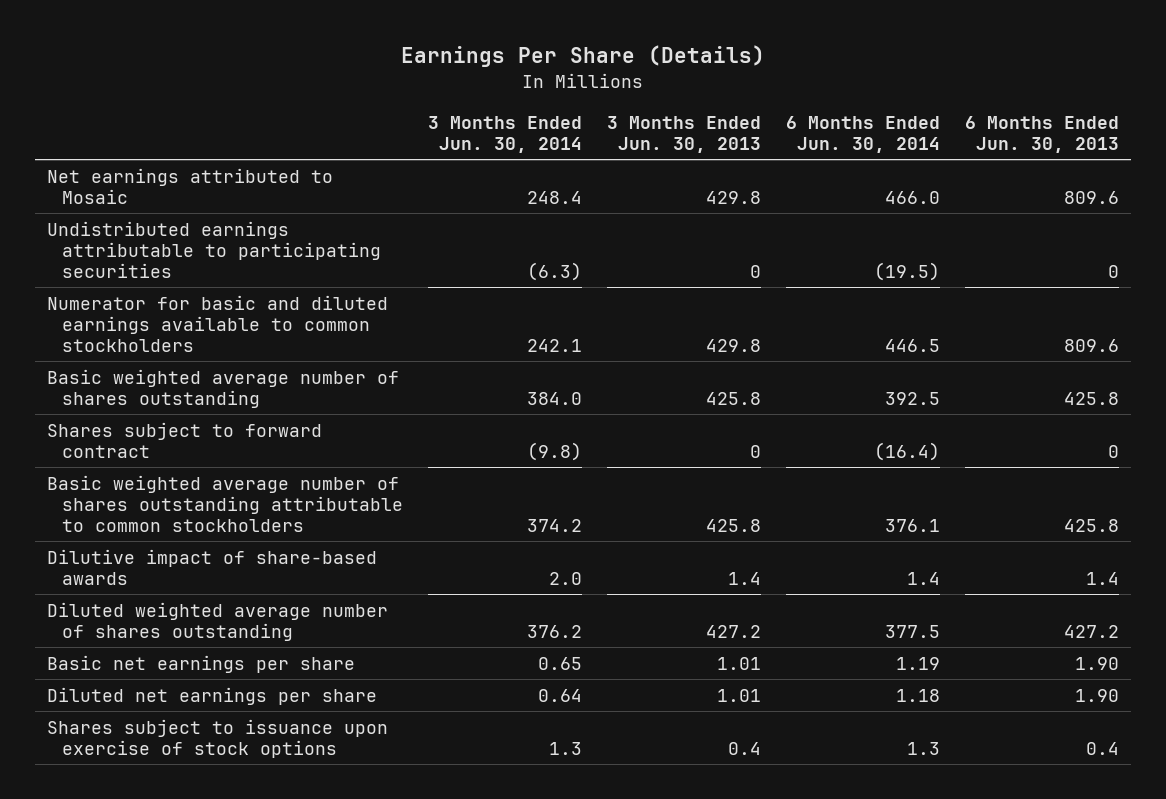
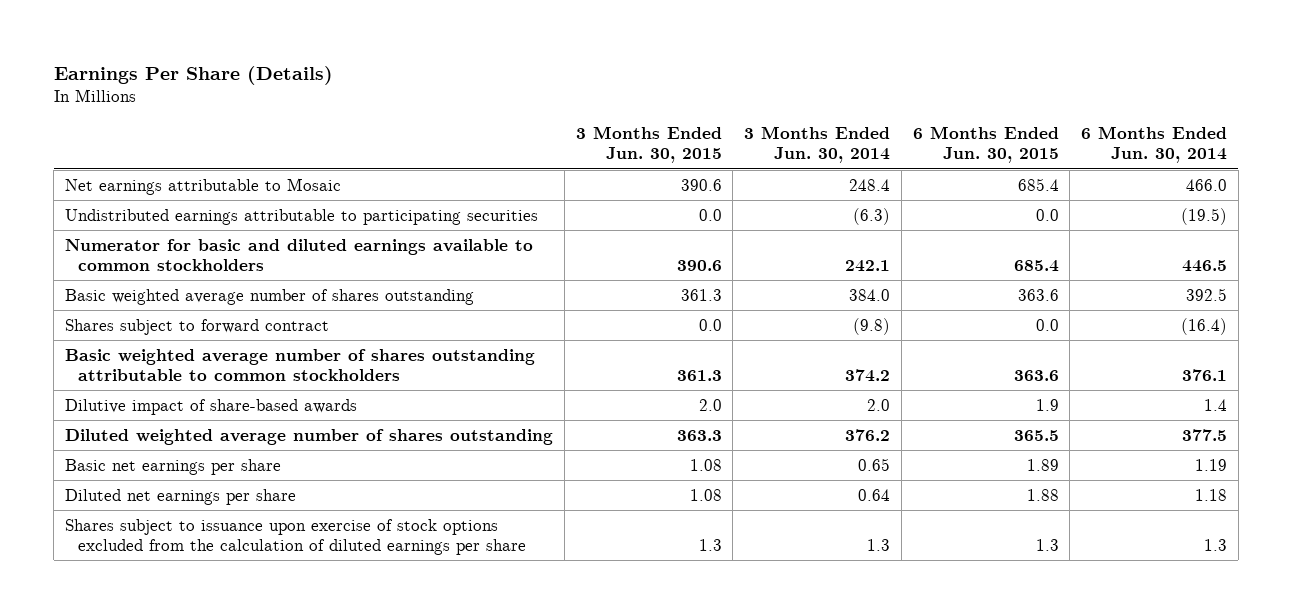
[606,115,761,153] 3 Months Ended Jun. 30, 2013 -> none
[964,115,1119,153] 6 Months Ended Jun. 30, 2013 -> none
none -> [575,126,722,164] 3 Months Ended Jun. 30, 2015
none -> [912,126,1059,164] 6 Months Ended Jun. 30, 2015
[47,167,334,204] Net earnings attributed to Mosaic -> [65,177,342,195] Net earnings attributable to Mosaic
[47,718,389,758] Shares subject to issuance upon exercise of stock options -> [65,518,526,555] Shares subject to issuance upon exercise of stock options excluded from the calculation of diluted earnings per share

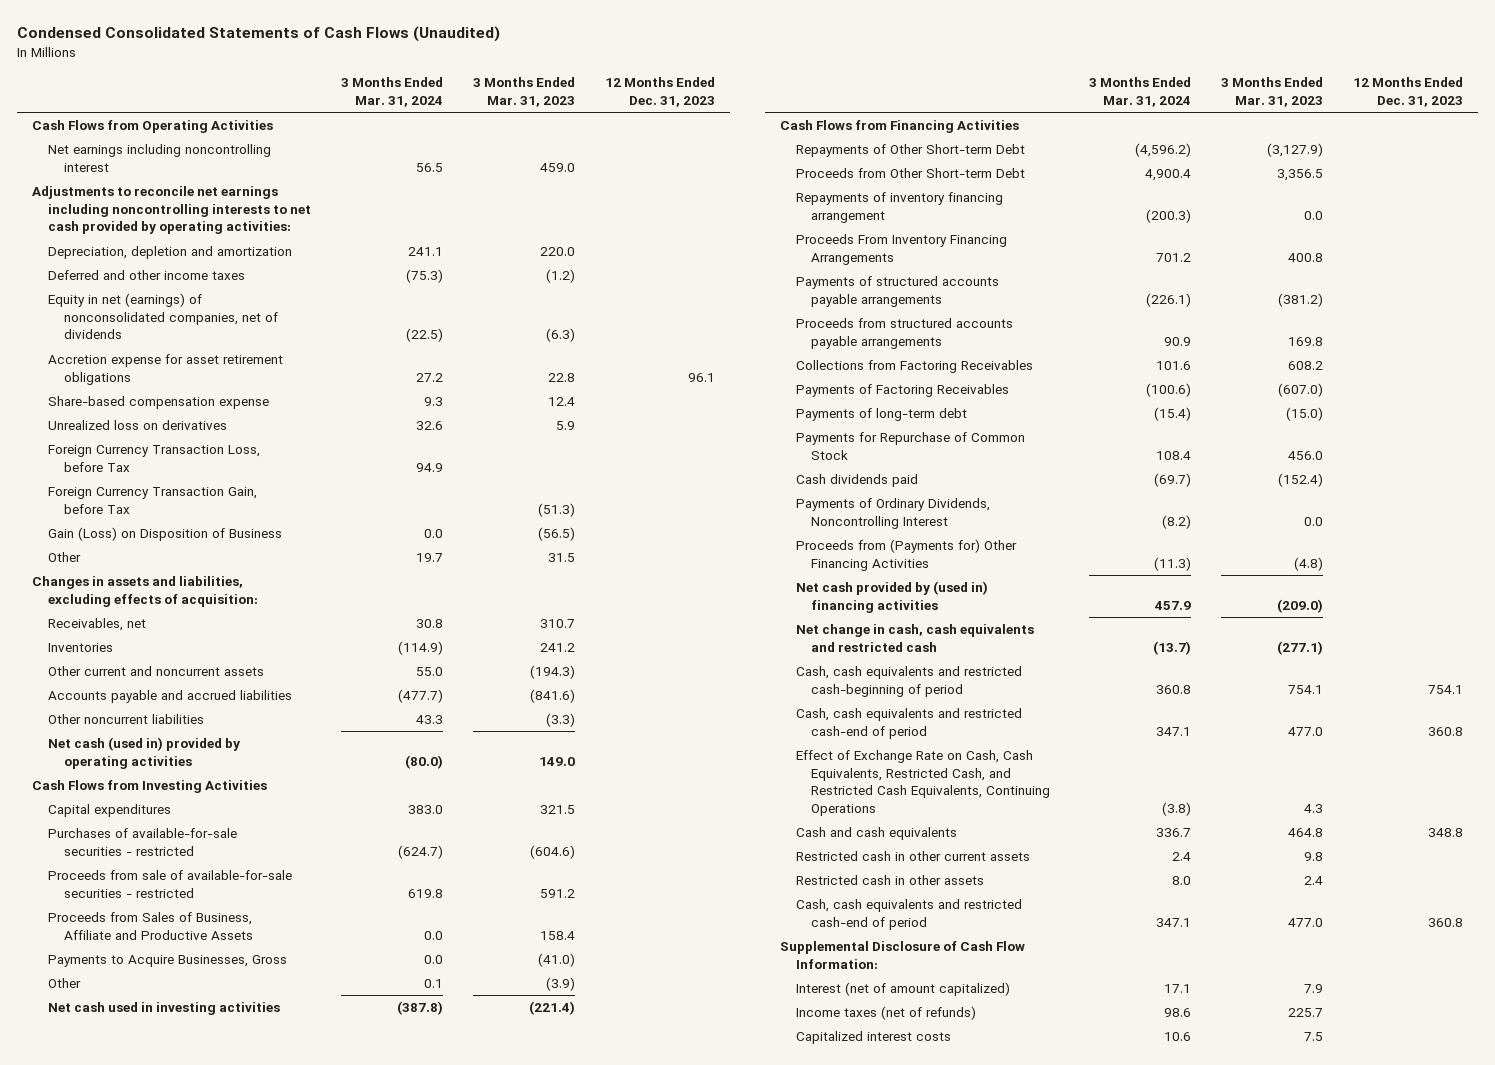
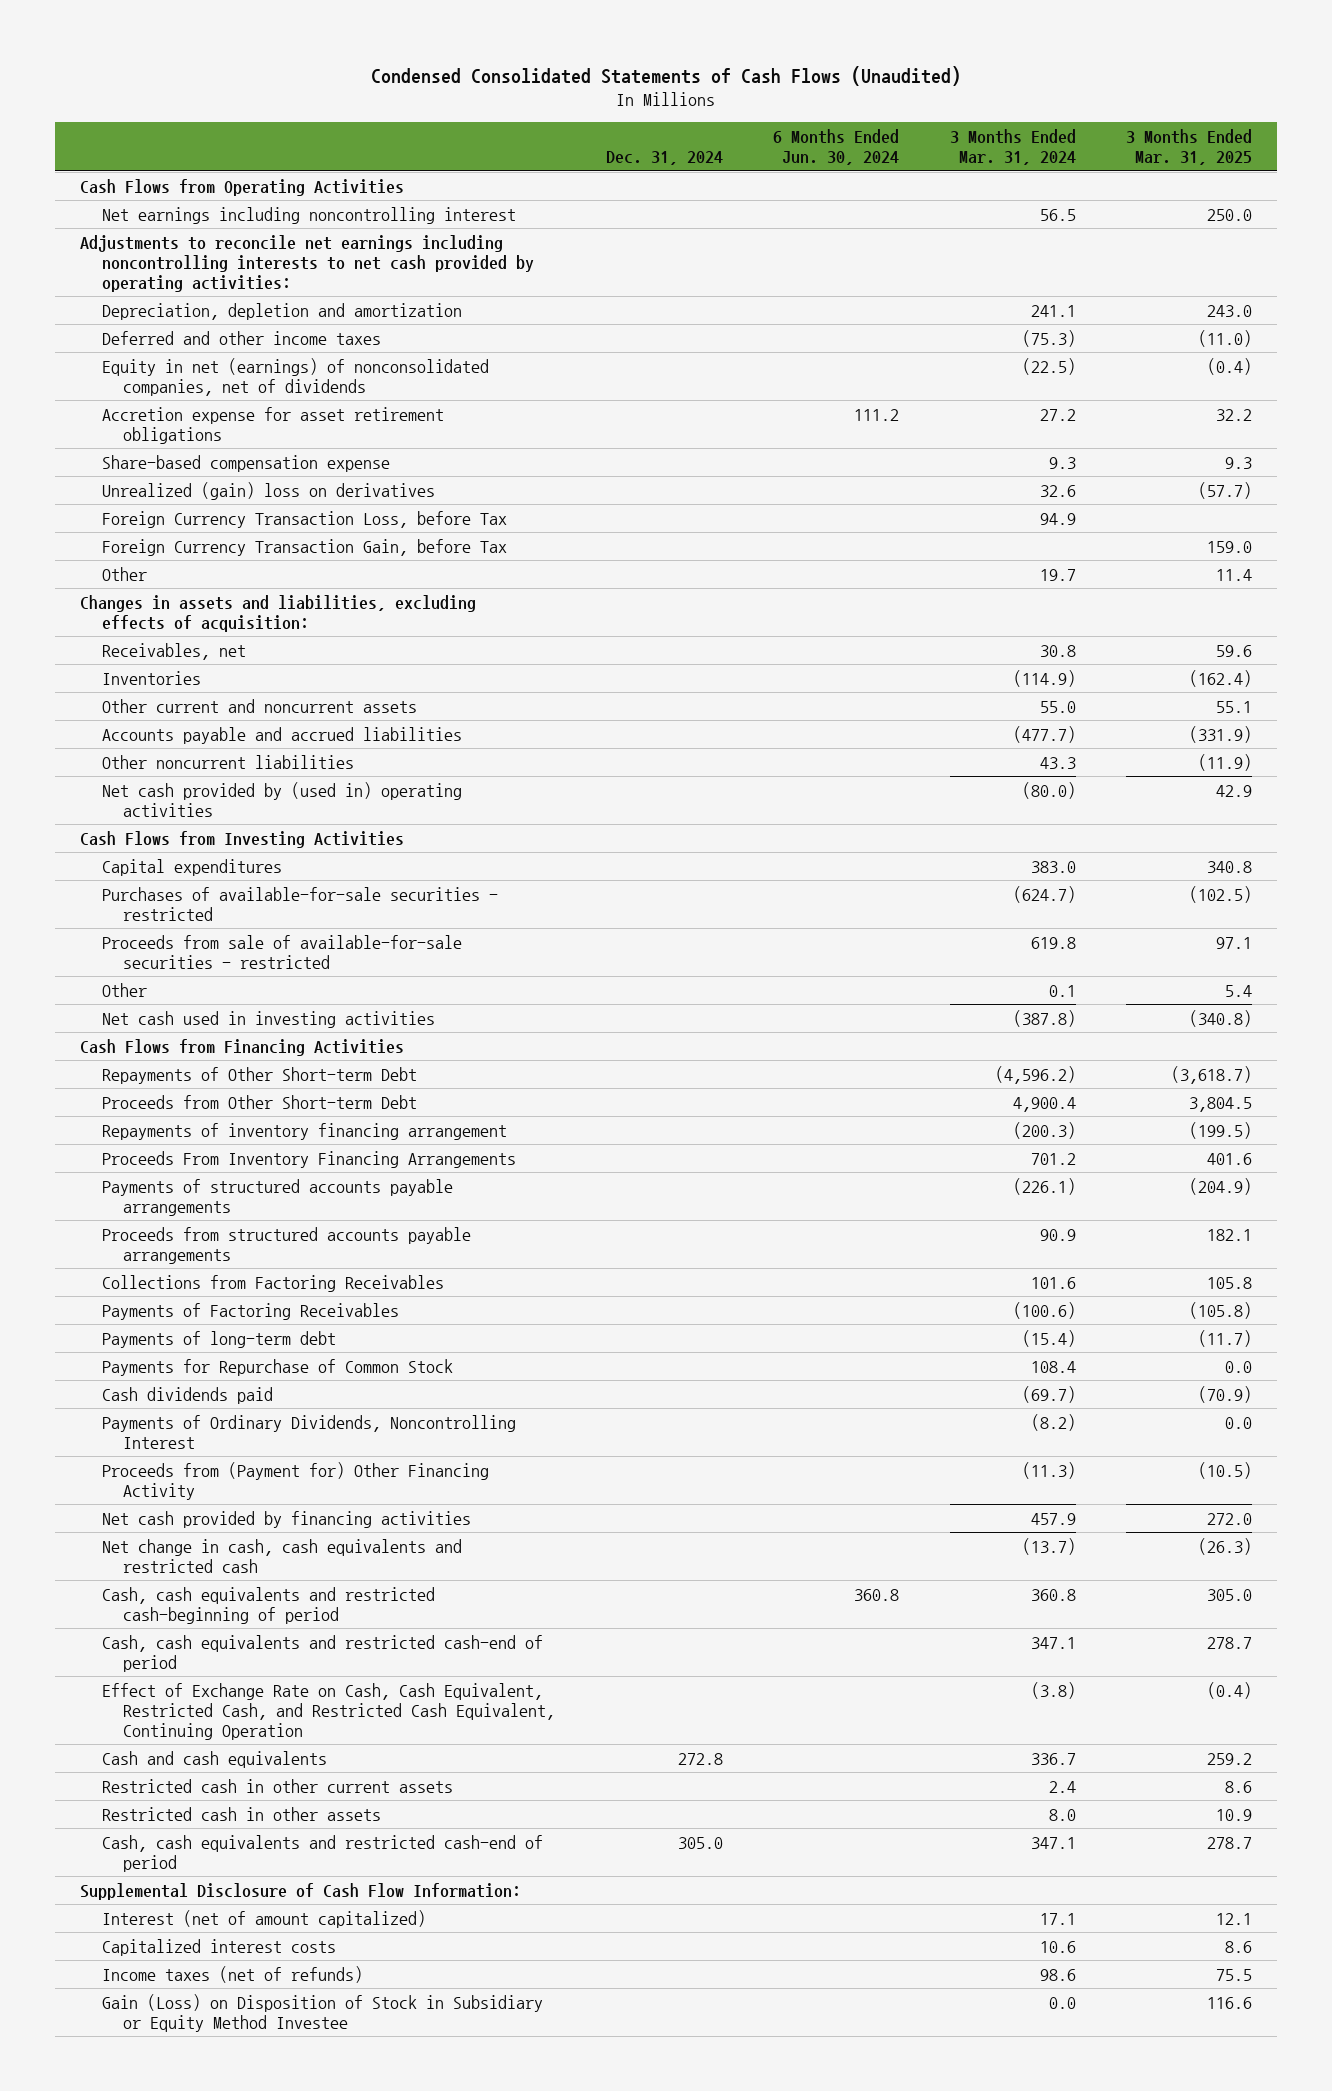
[473,77,576,107] 3 Months Ended Mar. 31, 2023 -> none
[605,77,716,107] 12 Months Ended Dec. 31, 2023 -> none
none -> [605,151,723,166] Dec. 31, 2024
none -> [773,128,900,166] 6 Months Ended Jun. 30, 2024
none -> [1126,128,1253,166] 3 Months Ended Mar. 31, 2025
[48,420,228,431] Unrealized loss on derivatives -> [101,481,435,500] Unrealized (gain) loss on derivatives
[48,527,283,542] Gain (Loss) on Disposition of Business -> none
[48,737,241,769] Net cash (used in) provided by operating activities -> [101,781,462,817] Net cash provided by (used in) operating activities
[48,912,253,940] Proceeds from Sales of Business, Affiliate and Productive Assets -> none
[48,955,288,968] Payments to Acquire Businesses, Gross -> none
[795,539,1017,571] Proceeds from (Payments for) Other Financing Activities -> [101,1461,489,1500] Proceeds from (Payment for) Other Financing Activity
[795,581,988,613] Net cash provided by (used in) financing activities -> [101,1510,471,1528] Net cash provided by financing activities
[795,750,1051,816] Effect of Exchange Rate on Cash, Cash Equivalents, Restricted Cash, and Restricted Cash Equivalents, Continuing Operations -> [101,1682,556,1740] Effect of Exchange Rate on Cash, Cash Equivalent, Restricted Cash, and Restricted Cash Equivalent, Continuing Operation
[795,1006,976,1021] Income taxes (net of refunds) -> [101,1965,363,1983] Income taxes (net of refunds)
none -> [101,1993,543,2032] Gain (Loss) on Disposition of Stock in Subsidiary or Equity Method Investee

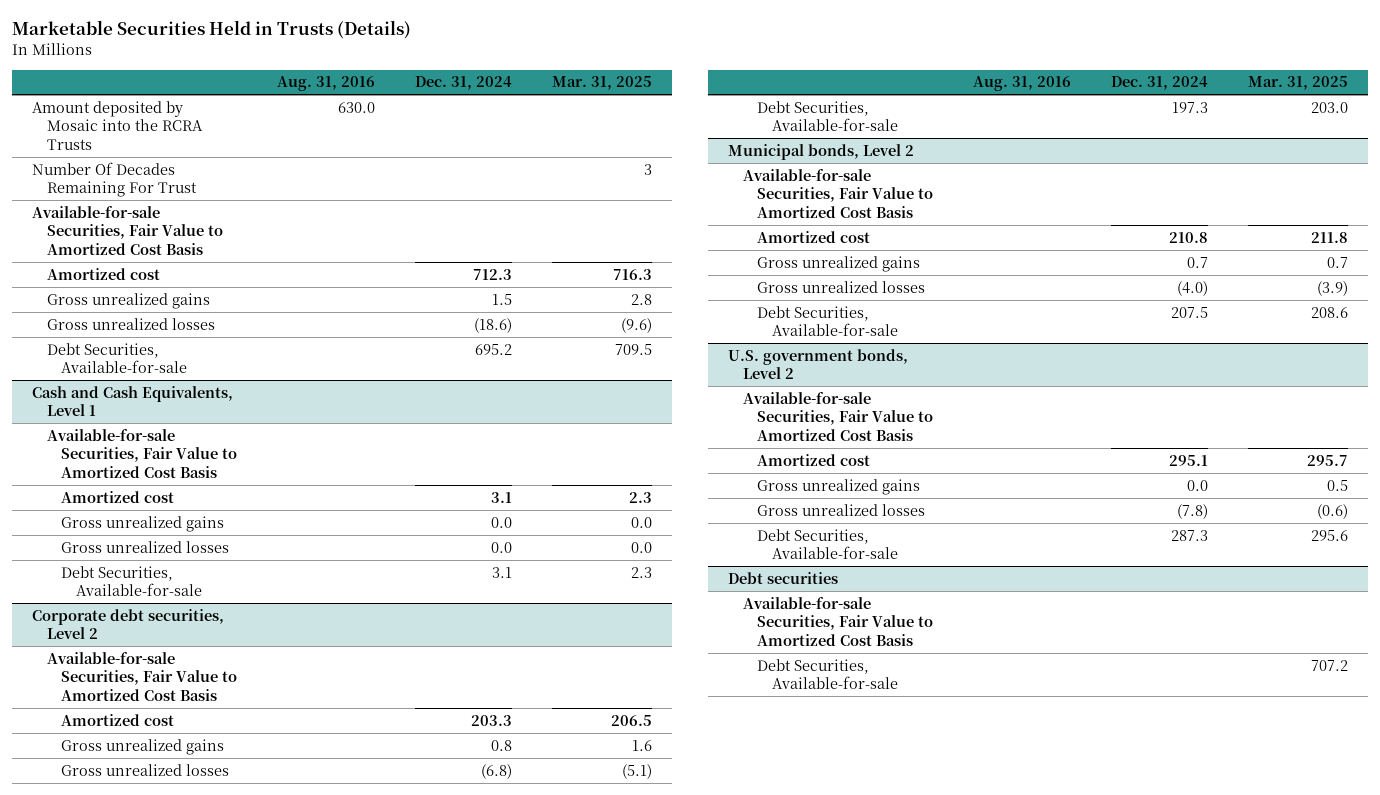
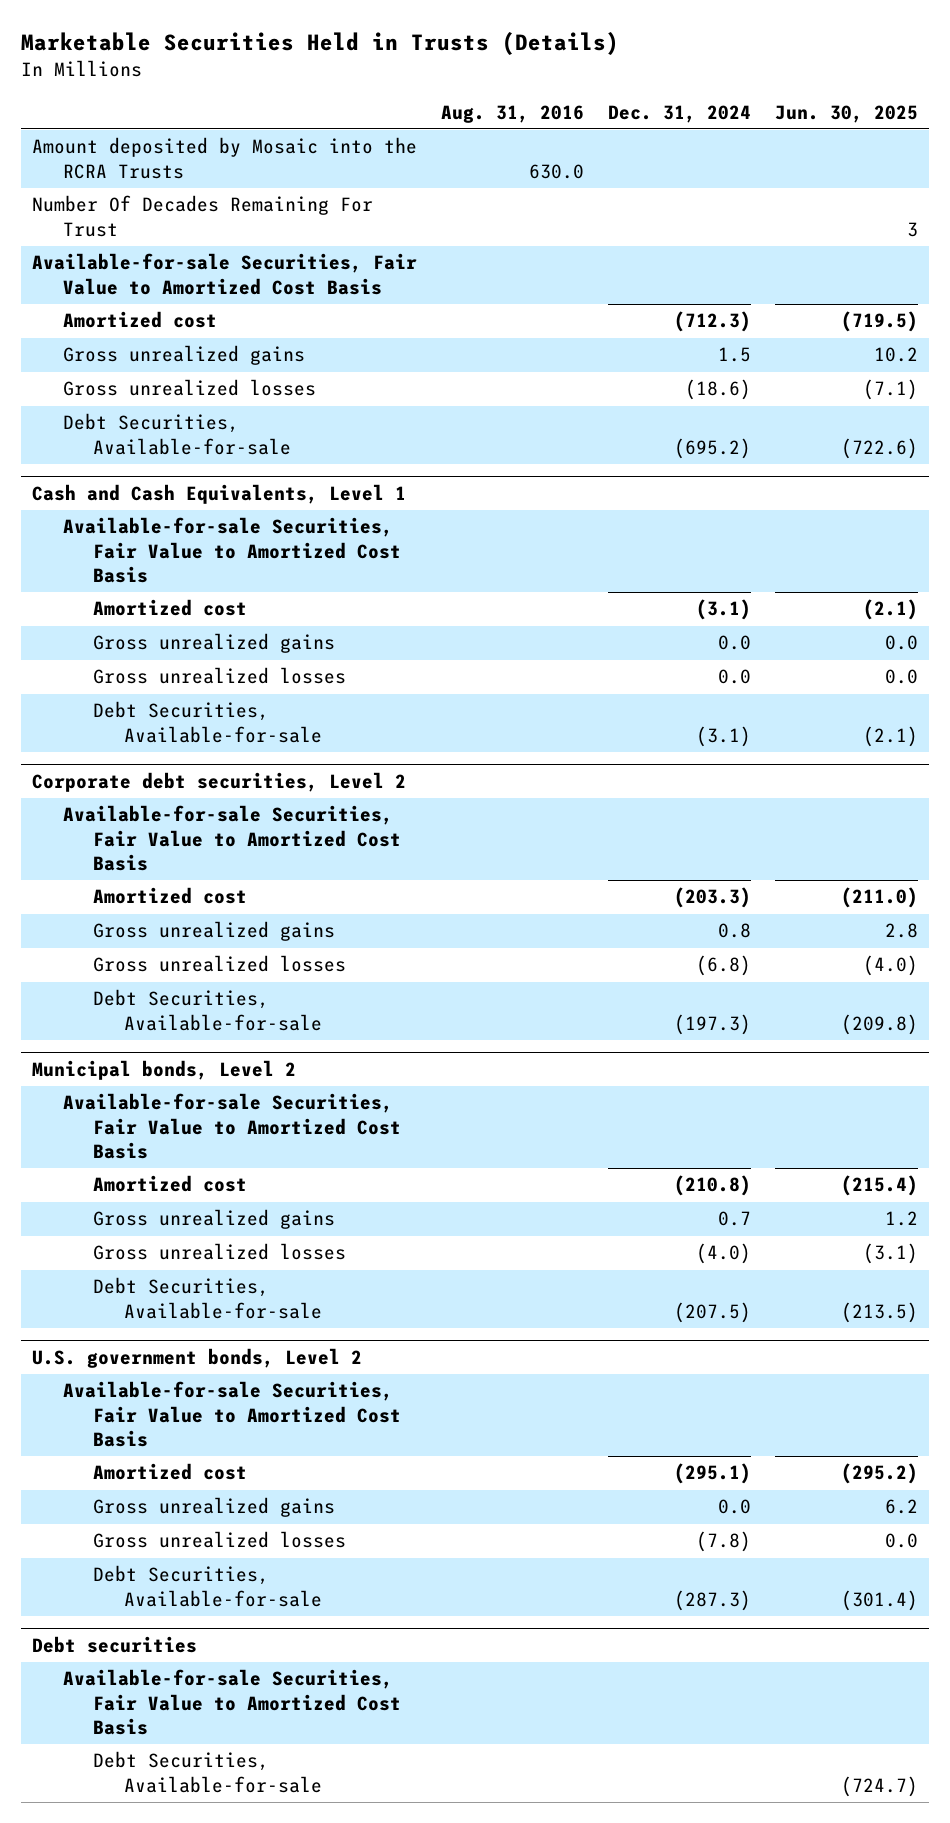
[551,76,652,91] Mar. 31, 2025 -> none
none -> [774,104,918,123] Jun. 30, 2025
[472,268,512,280] 712.3 -> [673,311,751,333] (712.3)
[474,343,512,355] 695.2 -> [673,437,751,459] (695.2)
[490,491,512,503] 3.1 -> [695,599,751,621] (3.1)
[491,566,512,578] 3.1 -> [695,725,751,747] (3.1)
[470,714,512,726] 203.3 -> [673,887,751,909] (203.3)
[1171,101,1208,113] 197.3 -> [673,1013,751,1035] (197.3)
[1168,231,1208,243] 210.8 -> [673,1175,751,1197] (210.8)
[1170,306,1208,318] 207.5 -> [673,1301,751,1323] (207.5)
[1168,454,1208,466] 295.1 -> [673,1463,751,1485] (295.1)
[1170,529,1208,541] 287.3 -> [673,1589,751,1611] (287.3)

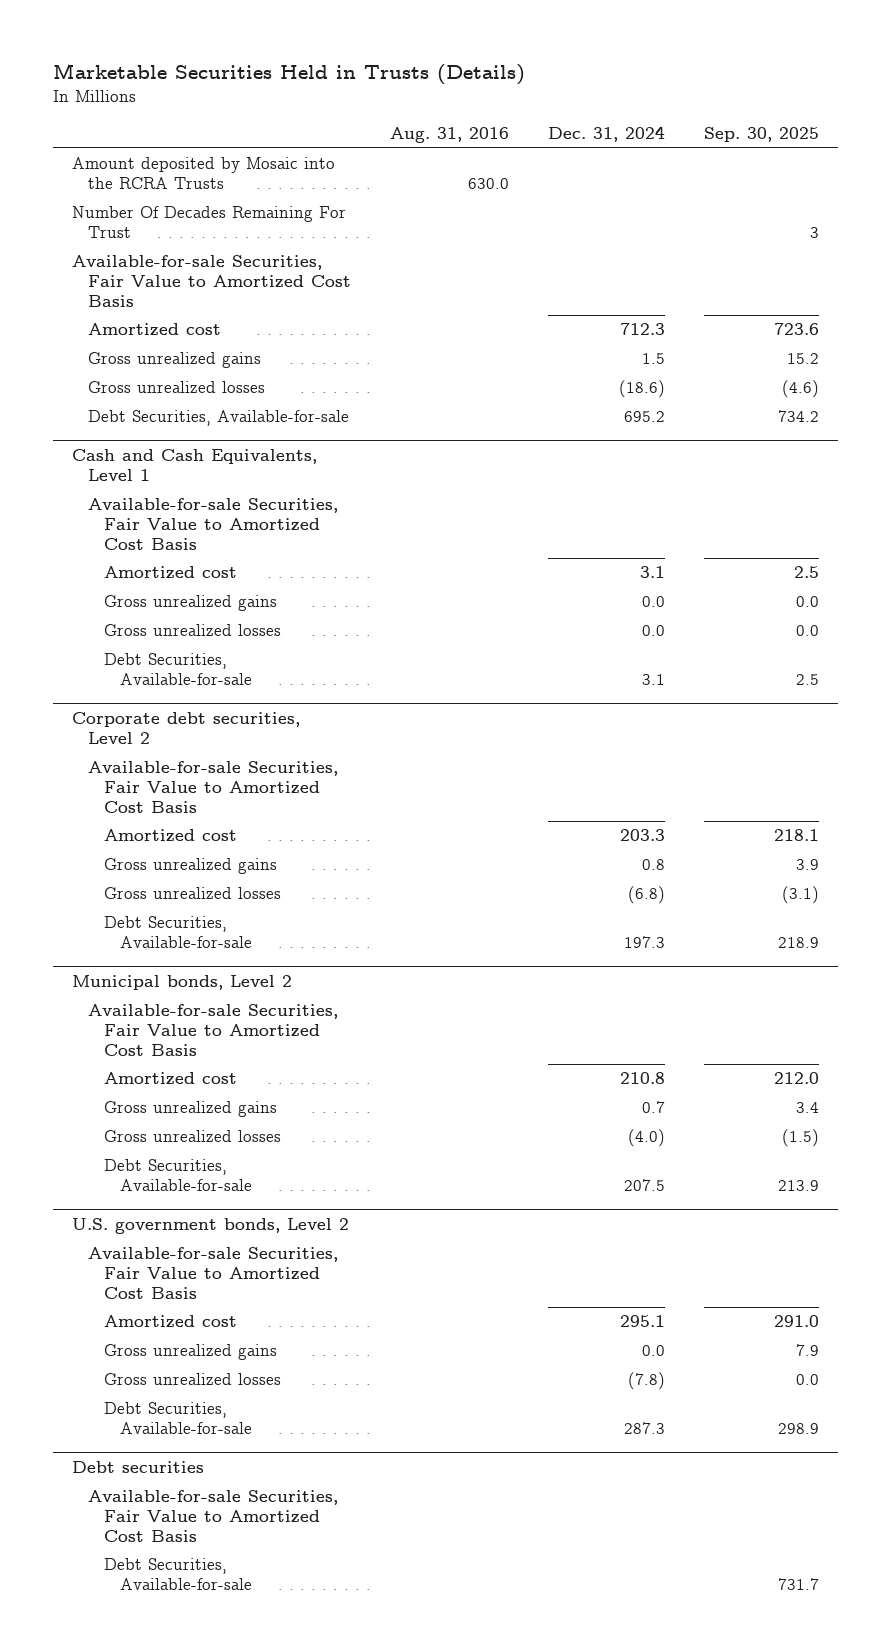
[774,104,918,123] Jun. 30, 2025 -> none
none -> [703,126,819,142] Sep. 30, 2025
[673,311,751,333] (712.3) -> [619,323,665,336] 712.3
[673,437,751,459] (695.2) -> [623,411,665,423] 695.2
[695,599,751,621] (3.1) -> [639,566,665,579] 3.1
[695,725,751,747] (3.1) -> [641,674,665,686] 3.1
[673,887,751,909] (203.3) -> [619,829,665,842] 203.3
[673,1013,751,1035] (197.3) -> [623,936,665,949] 197.3
[673,1175,751,1197] (210.8) -> [619,1072,665,1085] 210.8
[673,1301,751,1323] (207.5) -> [623,1179,665,1192] 207.5
[673,1463,751,1485] (295.1) -> [619,1315,665,1328] 295.1
[673,1589,751,1611] (287.3) -> [623,1422,665,1435] 287.3

